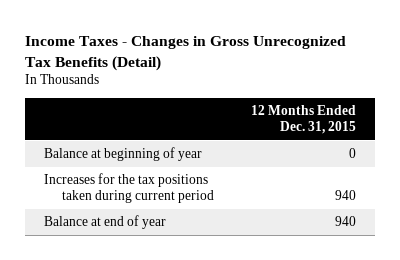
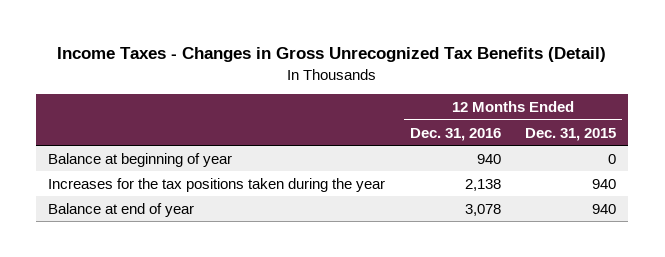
none -> [409,127,501,141] Dec. 31, 2016
[44,173,214,204] Increases for the tax positions taken during current period -> [48,177,386,192] Increases for the tax positions taken during the year

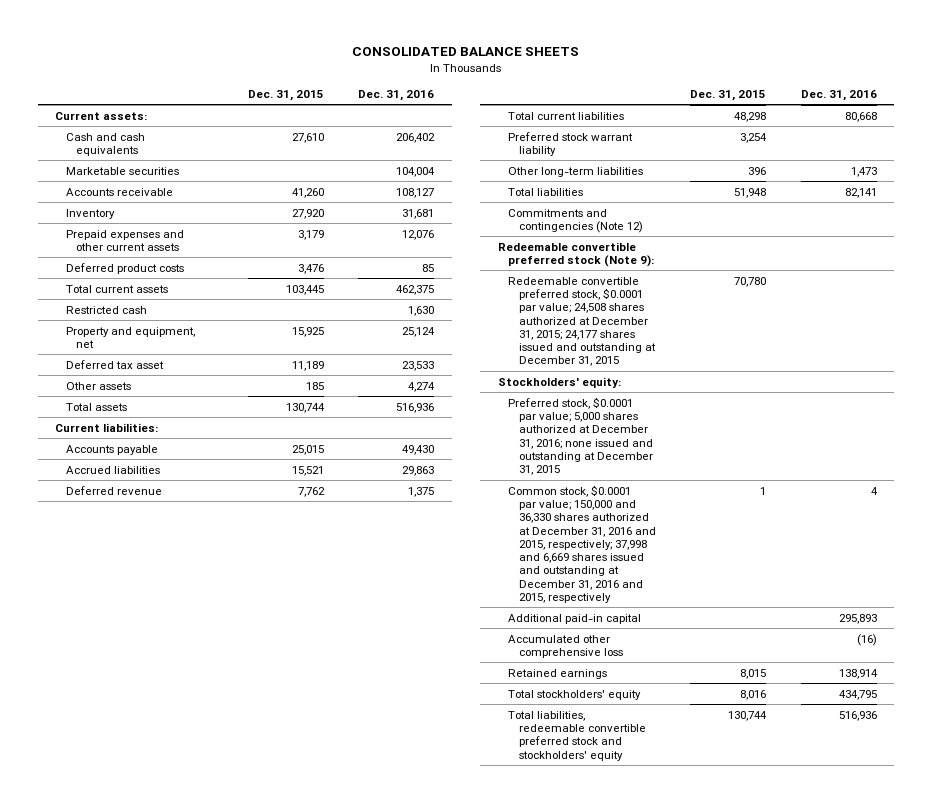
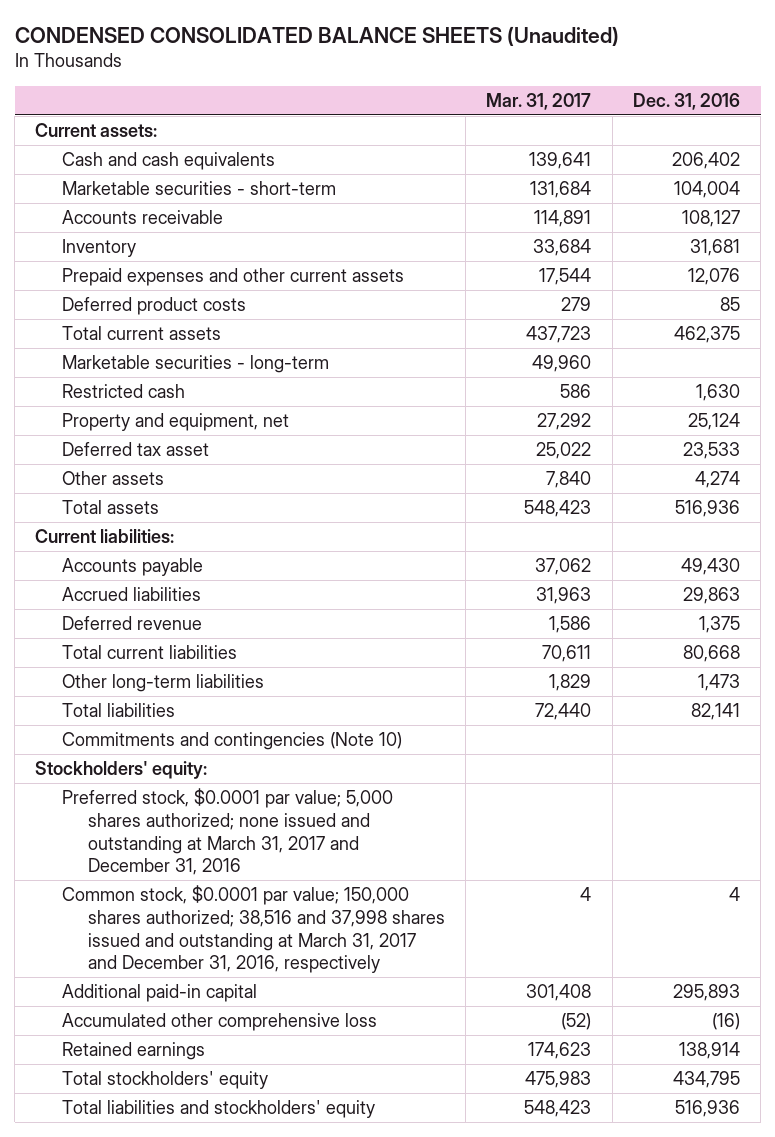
[352,46,580,56] CONSOLIDATED BALANCE SHEETS -> [14,25,619,46] CONDENSED CONSOLIDATED BALANCE SHEETS (Unaudited)
[247,89,324,101] Dec. 31, 2015 -> none
none -> [486,92,592,110] Mar. 31, 2017
[65,166,179,175] Marketable securities -> [61,181,336,196] Marketable securities - short-term
none -> [61,355,329,374] Marketable securities - long-term
[508,131,634,156] Preferred stock warrant liability -> none
[497,241,655,267] Redeemable convertible preferred stock (Note 9): -> none
[508,276,656,367] Redeemable convertible preferred stock, $0.0001 par value; 24,508 shares authorized at December 31, 2015; 24,177 shares issued and outstanding at December 31, 2015 -> none
[508,208,643,233] Commitments and contingencies (Note 12) -> [61,732,402,751] Commitments and contingencies (Note 10)
[508,396,653,476] Preferred stock, $0.0001 par value; 5,000 shares authorized at December 31, 2016; none issued and outstanding at December 31, 2015 -> [61,788,393,876] Preferred stock, $0.0001 par value; 5,000 shares authorized; none issued and outstanding at March 31, 2017 and December 31, 2016
[508,484,656,603] Common stock, $0.0001 par value; 150,000 and 36,330 shares authorized at December 31, 2016 and 2015, respectively; 37,998 and 6,669 shares issued and outstanding at December 31, 2016 and 2015, respectively -> [61,885,445,974] Common stock, $0.0001 par value; 150,000 shares authorized; 38,516 and 37,998 shares issued and outstanding at March 31, 2017 and December 31, 2016, respectively
[508,710,646,761] Total liabilities, redeemable convertible preferred stock and stockholders' equity -> [61,1100,375,1119] Total liabilities and stockholders' equity

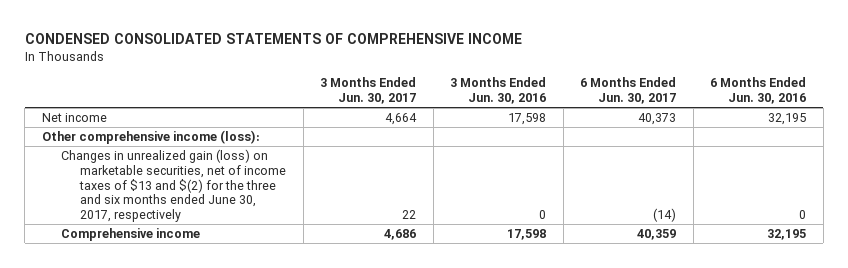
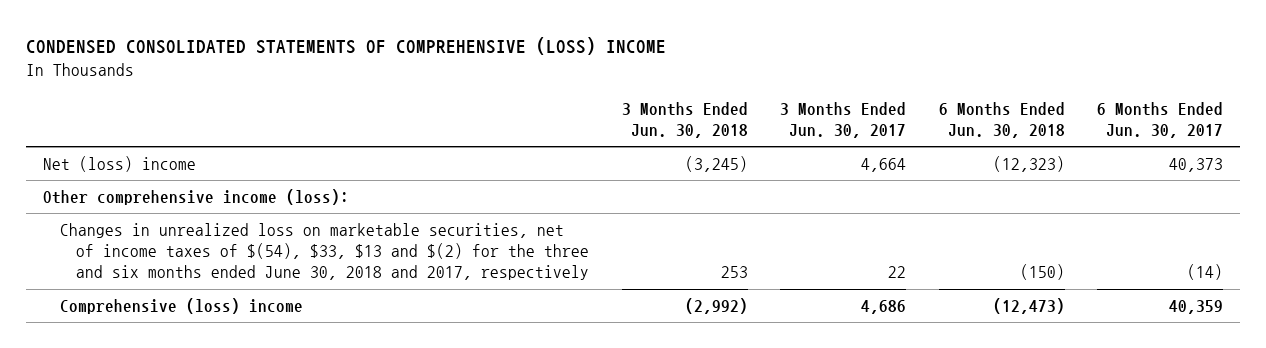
[24,33,522,45] CONDENSED CONSOLIDATED STATEMENTS OF COMPREHENSIVE INCOME -> [26,37,667,56] CONDENSED CONSOLIDATED STATEMENTS OF COMPREHENSIVE (LOSS) INCOME
[450,77,547,104] 3 Months Ended Jun. 30, 2016 -> none
[710,77,807,104] 6 Months Ended Jun. 30, 2016 -> none
none -> [621,101,748,138] 3 Months Ended Jun. 30, 2018
none -> [938,101,1065,138] 6 Months Ended Jun. 30, 2018
[41,113,107,123] Net income -> [42,156,196,173] Net (loss) income
[61,149,287,223] Changes in unrealized gain (loss) on marketable securities, net of income taxes of $13 and $(2) for the three and six months ended June 30, 2017, respectively -> [59,223,590,281] Changes in unrealized loss on marketable securities, net of income taxes of $(54), $33, $13 and $(2) for the three and six months ended June 30, 2018 and 2017, respectively
[61,228,201,242] Comprehensive income -> [59,298,303,315] Comprehensive (loss) income

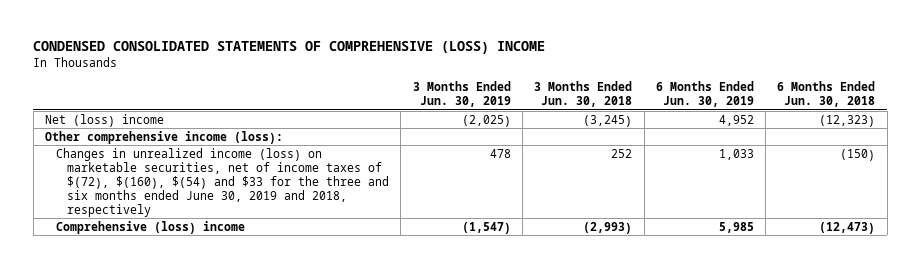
[780,101,907,138] 3 Months Ended Jun. 30, 2017 -> none
[1097,101,1224,138] 6 Months Ended Jun. 30, 2017 -> none
none -> [412,81,511,108] 3 Months Ended Jun. 30, 2019
none -> [655,81,754,108] 6 Months Ended Jun. 30, 2019
[59,223,590,281] Changes in unrealized loss on marketable securities, net of income taxes of $(54), $33, $13 and $(2) for the three and six months ended June 30, 2018 and 2017, respectively -> [56,147,390,217] Changes in unrealized income (loss) on marketable securities, net of income taxes of $(72), $(160), $(54) and $33 for the three and six months ended June 30, 2019 and 2018, respectively
[720,266,748,279] 253 -> [611,148,633,158] 252
[684,298,748,315] (2,992) -> [583,221,633,234] (2,993)

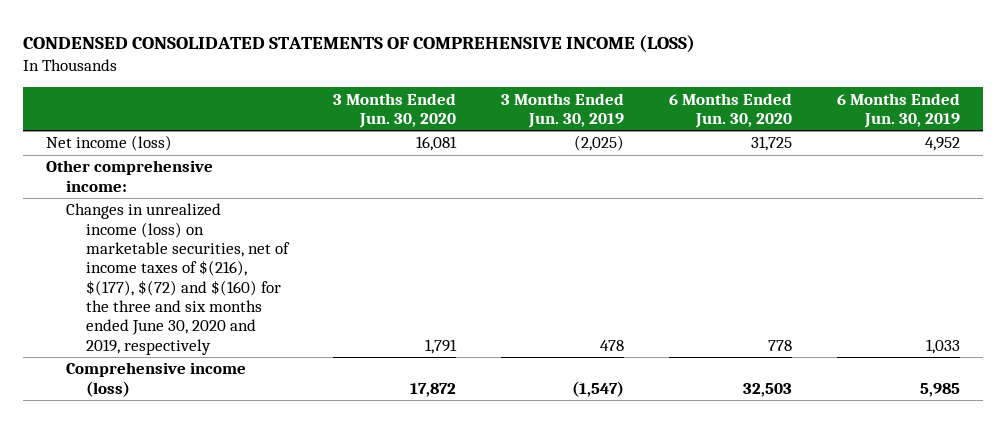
[33,41,546,55] CONDENSED CONSOLIDATED STATEMENTS OF COMPREHENSIVE (LOSS) INCOME -> [23,34,696,53] CONDENSED CONSOLIDATED STATEMENTS OF COMPREHENSIVE INCOME (LOSS)
[534,81,633,108] 3 Months Ended Jun. 30, 2018 -> none
[777,81,876,108] 6 Months Ended Jun. 30, 2018 -> none
none -> [332,92,456,129] 3 Months Ended Jun. 30, 2020
none -> [669,92,793,129] 6 Months Ended Jun. 30, 2020
[44,113,164,127] Net (loss) income -> [45,135,172,152] Net income (loss)
[44,130,283,144] Other comprehensive income (loss): -> [45,160,213,192] Other comprehensive income:
[56,147,390,217] Changes in unrealized income (loss) on marketable securities, net of income taxes of $(72), $(160), $(54) and $33 for the three and six months ended June 30, 2019 and 2018, respectively -> [65,203,290,355] Changes in unrealized income (loss) on marketable securities, net of income taxes of $(216), $(177), $(72) and $(160) for the three and six months ended June 30, 2020 and 2019, respectively
[56,220,246,234] Comprehensive (loss) income -> [65,362,246,397] Comprehensive income (loss)

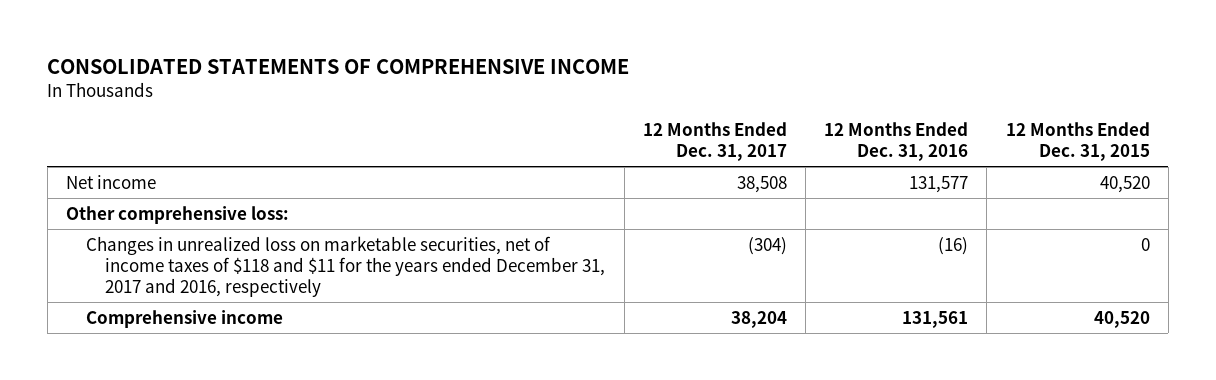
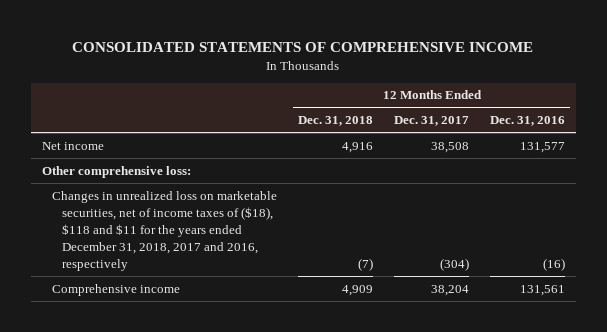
[1005,122,1150,162] 12 Months Ended Dec. 31, 2015 -> none
none -> [298,116,374,127] Dec. 31, 2018
[85,235,606,298] Changes in unrealized loss on marketable securities, net of income taxes of $118 and $11 for the years ended December 31, 2017 and 2016, respectively -> [51,190,277,271] Changes in unrealized loss on marketable securities, net of income taxes of ($18), $118 and $11 for the years ended December 31, 2018, 2017 and 2016, respectively

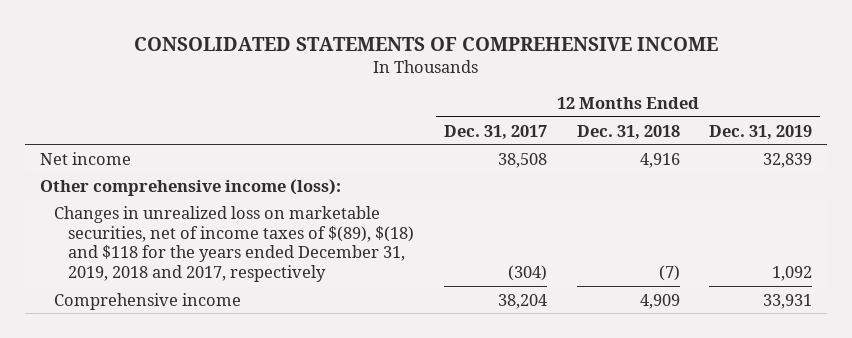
[490,116,566,127] Dec. 31, 2016 -> none
none -> [709,124,813,140] Dec. 31, 2019
[41,165,191,178] Other comprehensive loss: -> [39,178,341,196] Other comprehensive income (loss):
[51,190,277,271] Changes in unrealized loss on marketable securities, net of income taxes of ($18), $118 and $11 for the years ended December 31, 2018, 2017 and 2016, respectively -> [53,205,415,283] Changes in unrealized loss on marketable securities, net of income taxes of $(89), $(18) and $118 for the years ended December 31, 2019, 2018 and 2017, respectively

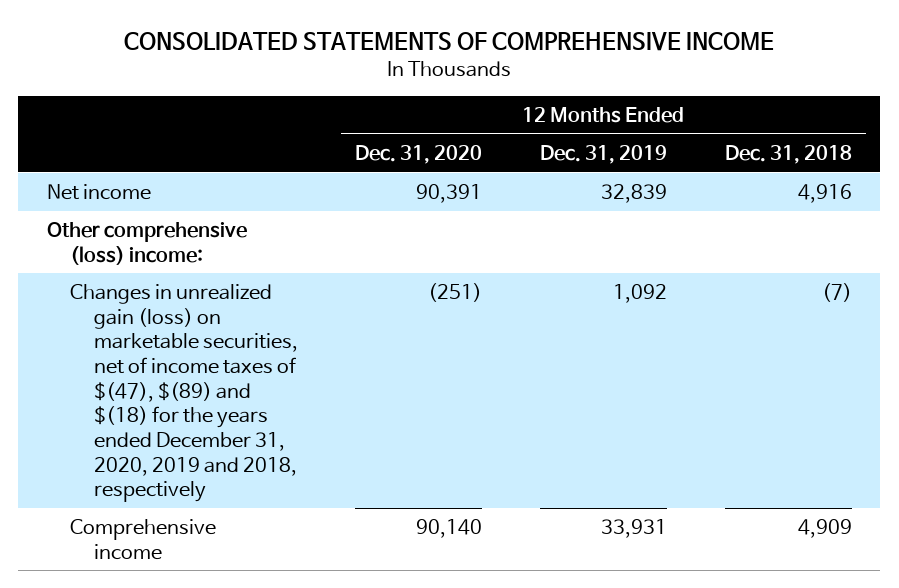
[443,124,547,140] Dec. 31, 2017 -> none
none -> [355,144,483,164] Dec. 31, 2020
[39,178,341,196] Other comprehensive income (loss): -> [47,222,248,265] Other comprehensive (loss) income:
[53,205,415,283] Changes in unrealized loss on marketable securities, net of income taxes of $(89), $(18) and $118 for the years ended December 31, 2019, 2018 and 2017, respectively -> [70,284,298,503] Changes in unrealized gain (loss) on marketable securities, net of income taxes of $(47), $(89) and $(18) for the years ended December 31, 2020, 2019 and 2018, respectively

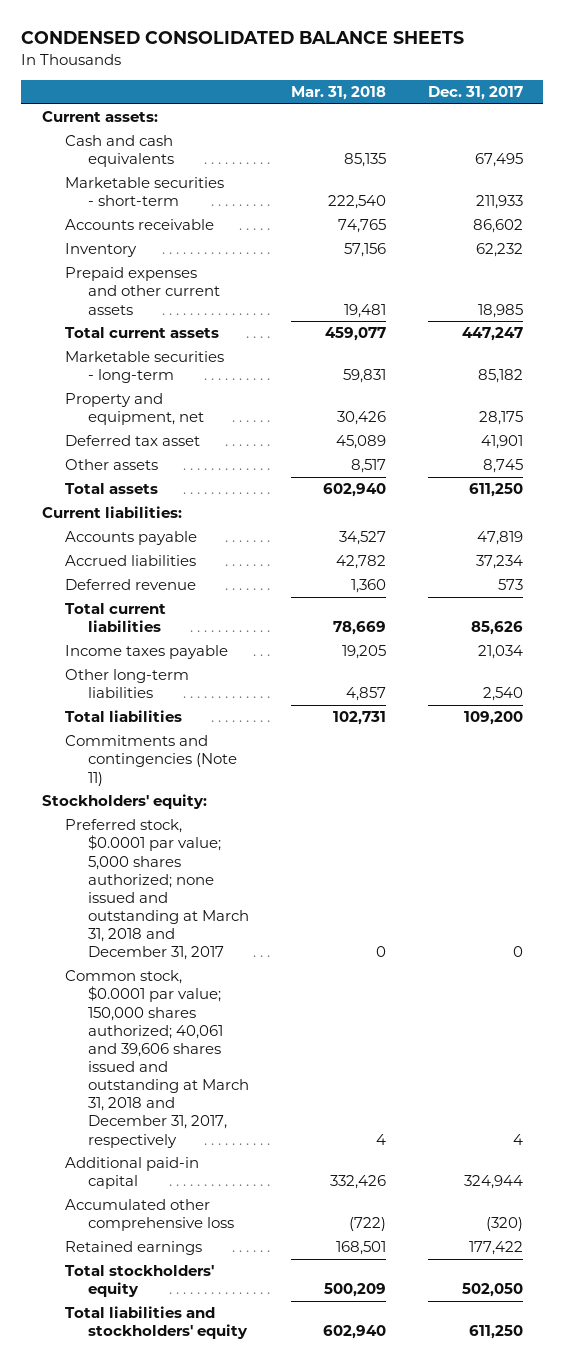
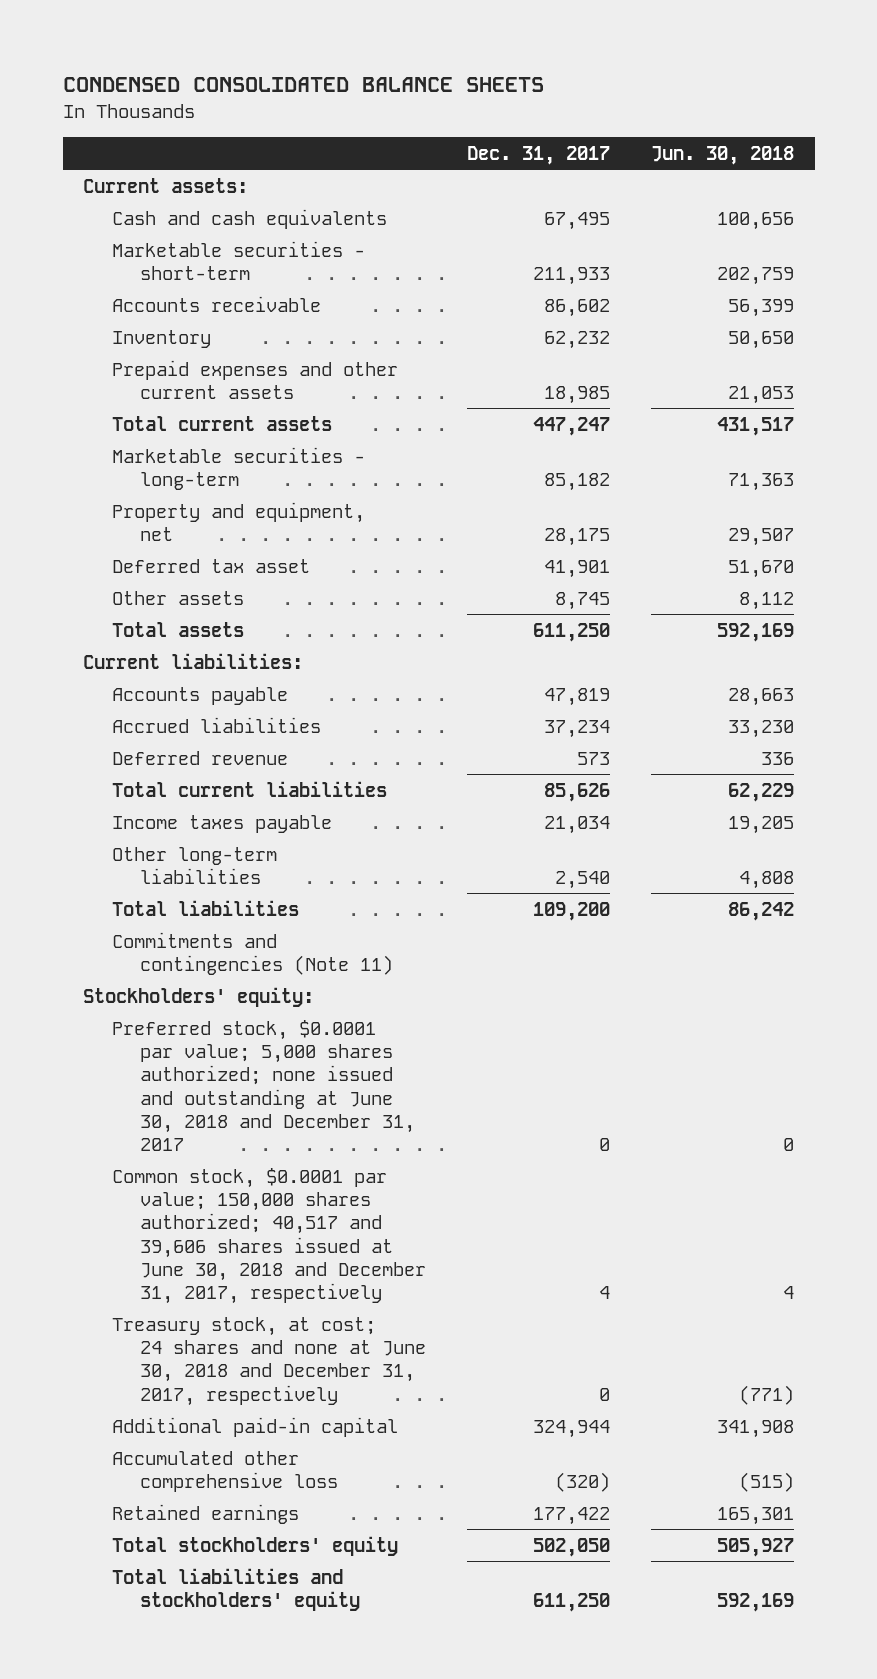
[290,85,386,100] Mar. 31, 2018 -> none
none -> [651,145,795,165] Jun. 30, 2018
[65,819,250,961] Preferred stock, $0.0001 par value; 5,000 shares authorized; none issued and outstanding at March 31, 2018 and December 31, 2017 -> [111,1019,416,1152] Preferred stock, $0.0001 par value; 5,000 shares authorized; none issued and outstanding at June 30, 2018 and December 31, 2017
[65,970,250,1148] Common stock, $0.0001 par value; 150,000 shares authorized; 40,061 and 39,606 shares issued and outstanding at March 31, 2018 and December 31, 2017, respectively -> [111,1167,427,1305] Common stock, $0.0001 par value; 150,000 shares authorized; 40,517 and 39,606 shares issued at June 30, 2018 and December 31, 2017, respectively
none -> [111,1316,427,1406] Treasury stock, at cost; 24 shares and none at June 30, 2018 and December 31, 2017, respectively

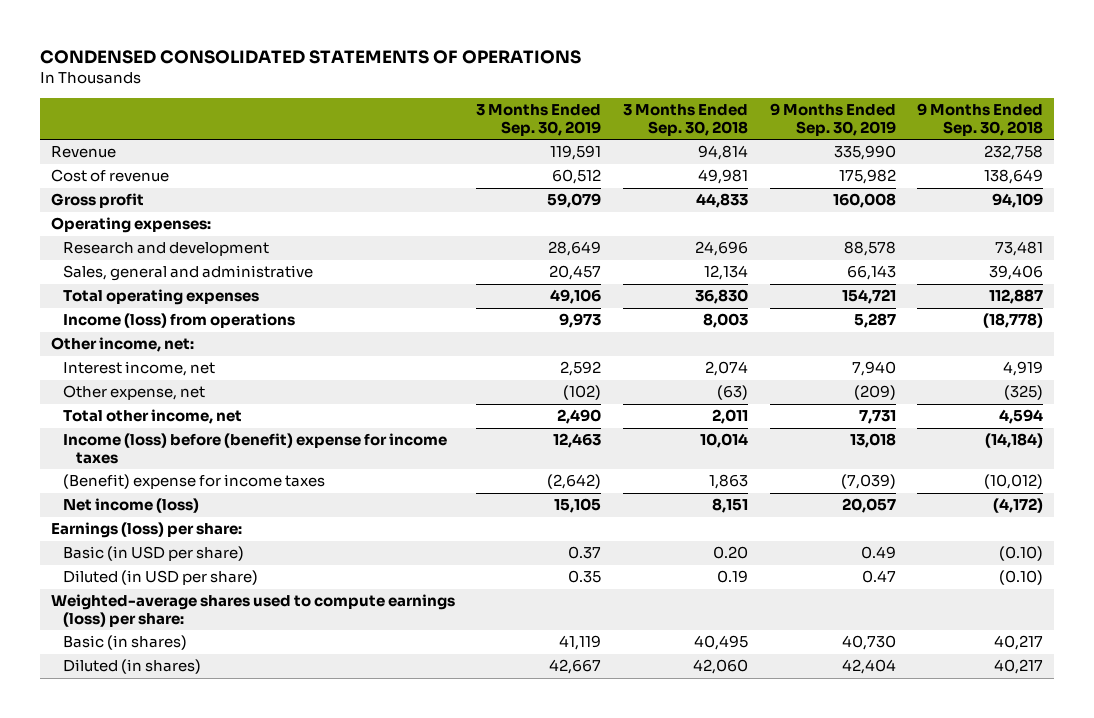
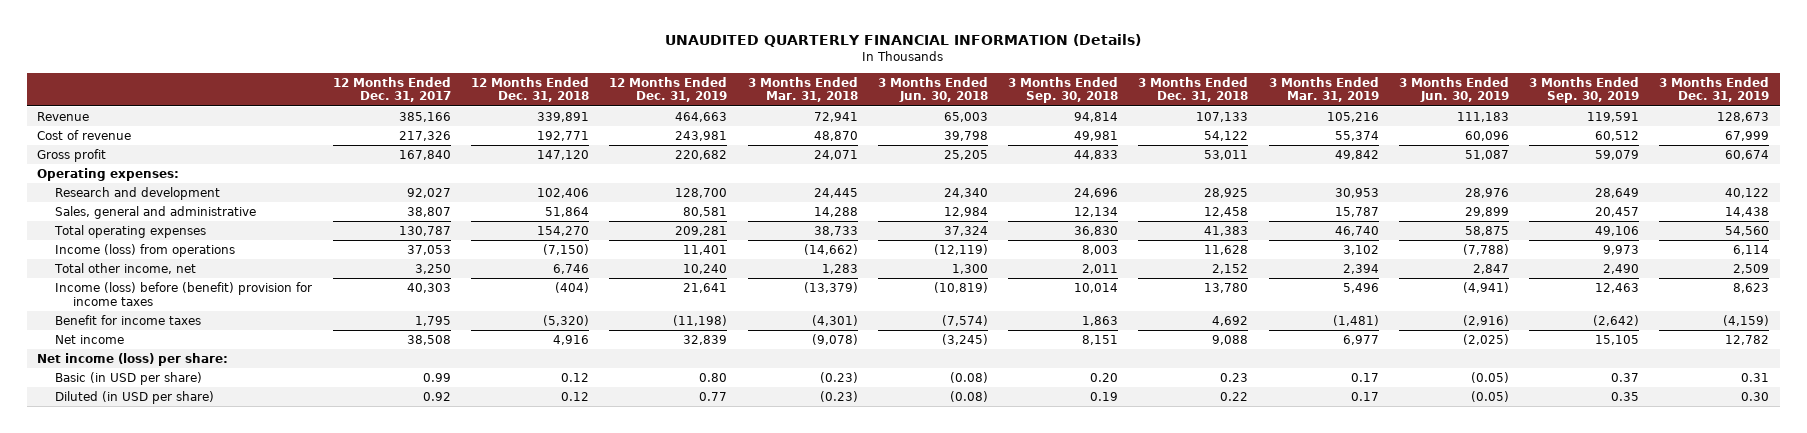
[40,50,582,65] CONDENSED CONSOLIDATED STATEMENTS OF OPERATIONS -> [665,34,1142,48] UNAUDITED QUARTERLY FINANCIAL INFORMATION (Details)
[769,103,896,137] 9 Months Ended Sep. 30, 2019 -> none
[917,103,1044,137] 9 Months Ended Sep. 30, 2018 -> none
none -> [332,76,451,103] 12 Months Ended Dec. 31, 2017
none -> [470,76,589,103] 12 Months Ended Dec. 31, 2018
none -> [609,76,728,103] 12 Months Ended Dec. 31, 2019
none -> [747,76,858,103] 3 Months Ended Mar. 31, 2018
none -> [877,76,988,103] 3 Months Ended Jun. 30, 2018
none -> [1138,76,1249,103] 3 Months Ended Dec. 31, 2018
none -> [1268,76,1379,103] 3 Months Ended Mar. 31, 2019
none -> [1398,76,1509,103] 3 Months Ended Jun. 30, 2019
none -> [1659,76,1770,103] 3 Months Ended Dec. 31, 2019
[50,337,194,353] Other income, net: -> none
[63,361,216,377] Interest income, net -> none
[63,385,206,401] Other expense, net -> none
[63,433,448,465] Income (loss) before (benefit) expense for income taxes -> [55,281,313,306] Income (loss) before (benefit) provision for income taxes
[63,474,326,490] (Benefit) expense for income taxes -> [55,314,202,325] Benefit for income taxes
[63,498,200,514] Net income (loss) -> [55,334,125,344] Net income
[50,522,242,539] Earnings (loss) per share: -> [37,352,229,366] Net income (loss) per share:
[50,594,455,628] Weighted-average shares used to compute earnings (loss) per share: -> none
[63,635,188,651] Basic (in shares) -> none
[63,659,202,675] Diluted (in shares) -> none

